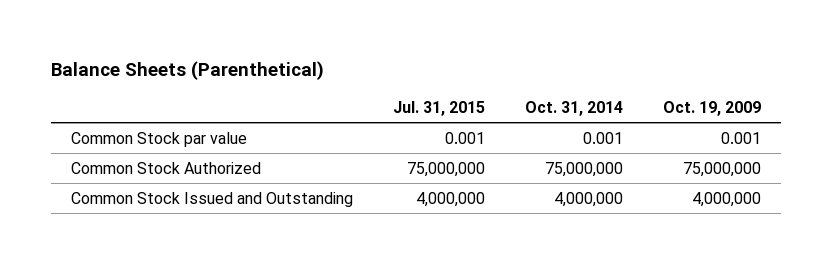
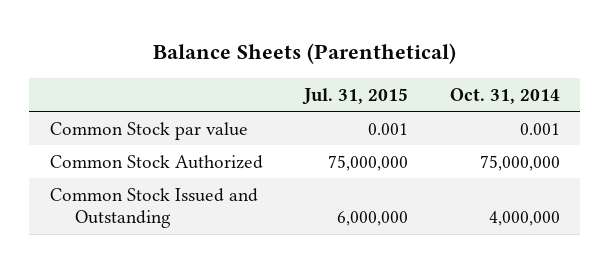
[663,101,762,117] Oct. 19, 2009 -> none
[416,191,486,207] 4,000,000 -> [337,211,409,227] 6,000,000

